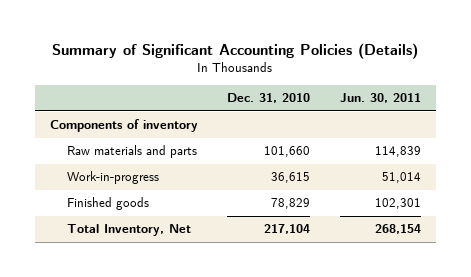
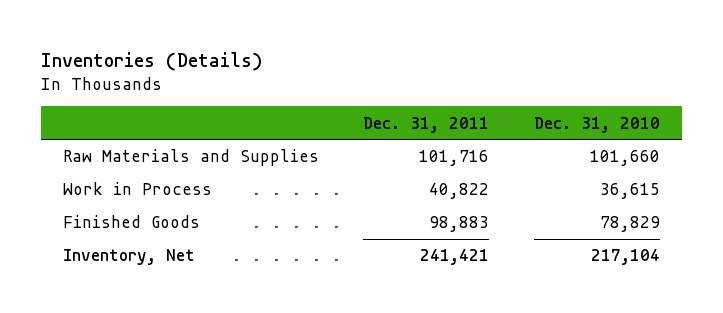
[52,42,419,59] Summary of Significant Accounting Policies (Details) -> [40,51,263,71] Inventories (Details)
[339,93,421,104] Jun. 30, 2011 -> none
none -> [363,116,490,133] Dec. 31, 2011
[49,119,198,133] Components of inventory -> none
[67,145,198,159] Raw materials and parts -> [63,149,320,167] Raw Materials and Supplies
[67,171,160,185] Work-in-progress -> [63,182,213,196] Work in Process
[67,197,150,211] Finished goods -> [63,215,201,229] Finished Goods
[67,224,192,237] Total Inventory, Net -> [63,249,196,266] Inventory, Net

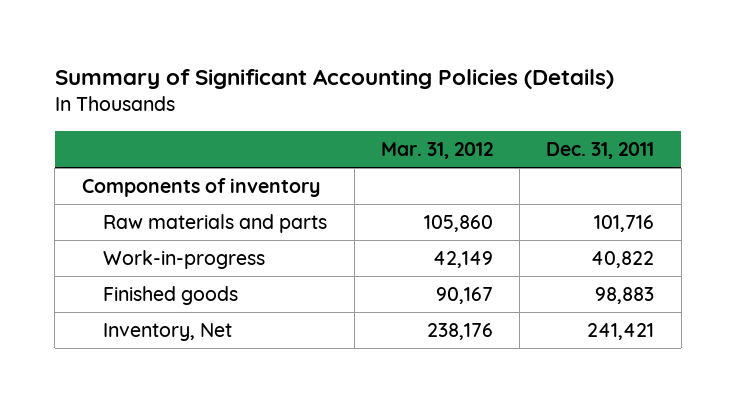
[40,51,263,71] Inventories (Details) -> [54,68,614,89] Summary of Significant Accounting Policies (Details)
[533,116,660,133] Dec. 31, 2010 -> none
none -> [380,141,493,159] Mar. 31, 2012
none -> [81,178,320,198] Components of inventory
[63,149,320,167] Raw Materials and Supplies -> [103,214,328,234] Raw materials and parts
[63,182,213,196] Work in Process -> [103,250,266,270] Work-in-progress
[63,215,201,229] Finished Goods -> [103,286,239,306] Finished goods

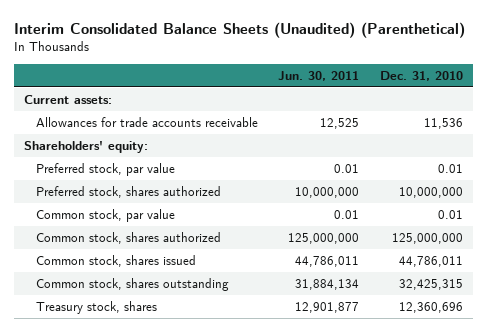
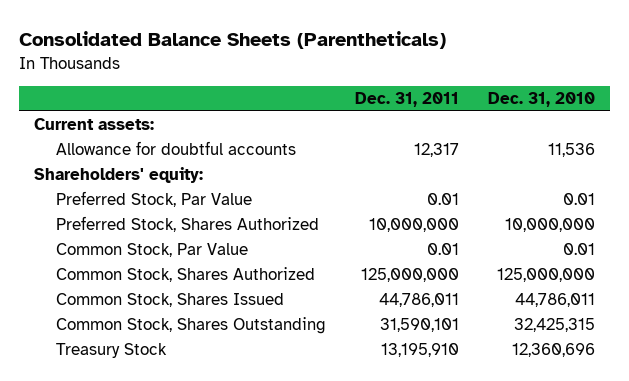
[13,21,465,38] Interim Consolidated Balance Sheets (Unaudited) (Parenthetical) -> [19,30,447,49] Consolidated Balance Sheets (Parentheticals)
[278,70,360,81] Jun. 30, 2011 -> none
none -> [354,92,459,108] Dec. 31, 2011
[35,116,258,127] Allowances for trade accounts receivable -> [55,141,296,156] Allowance for doubtful accounts
[35,162,175,176] Preferred stock, par value -> [55,191,252,208] Preferred Stock, Par Value
[35,185,221,198] Preferred stock, shares authorized -> [55,216,319,233] Preferred Stock, Shares Authorized
[35,208,175,222] Common stock, par value -> [55,243,248,258] Common Stock, Par Value
[35,231,221,244] Common stock, shares authorized -> [55,267,315,283] Common Stock, Shares Authorized
[35,254,196,267] Common stock, shares issued -> [55,293,284,308] Common Stock, Shares Issued
[35,277,229,291] Common stock, shares outstanding -> [55,317,326,335] Common Stock, Shares Outstanding
[35,300,157,314] Treasury stock, shares -> [55,343,167,359] Treasury Stock

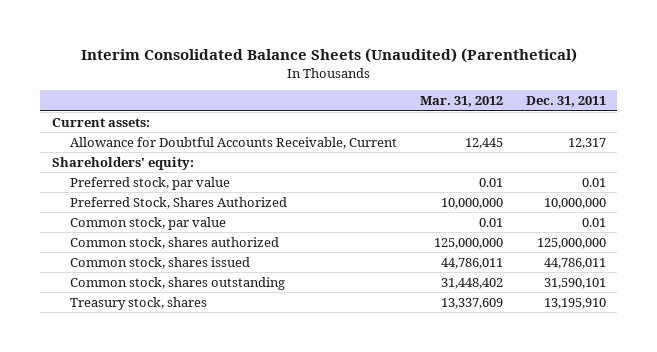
[19,30,447,49] Consolidated Balance Sheets (Parentheticals) -> [80,48,577,64] Interim Consolidated Balance Sheets (Unaudited) (Parenthetical)
[487,92,595,108] Dec. 31, 2010 -> none
none -> [419,96,503,108] Mar. 31, 2012
[55,141,296,156] Allowance for doubtful accounts -> [69,136,397,149] Allowance for Doubtful Accounts Receivable, Current
[55,191,252,208] Preferred Stock, Par Value -> [69,176,230,190] Preferred stock, par value
[55,243,248,258] Common Stock, Par Value -> [69,216,226,230] Common stock, par value
[55,267,315,283] Common Stock, Shares Authorized -> [69,236,279,249] Common stock, shares authorized
[55,293,284,308] Common Stock, Shares Issued -> [69,256,250,269] Common stock, shares issued
[55,317,326,335] Common Stock, Shares Outstanding -> [69,276,285,290] Common stock, shares outstanding
[55,343,167,359] Treasury Stock -> [69,296,207,310] Treasury stock, shares

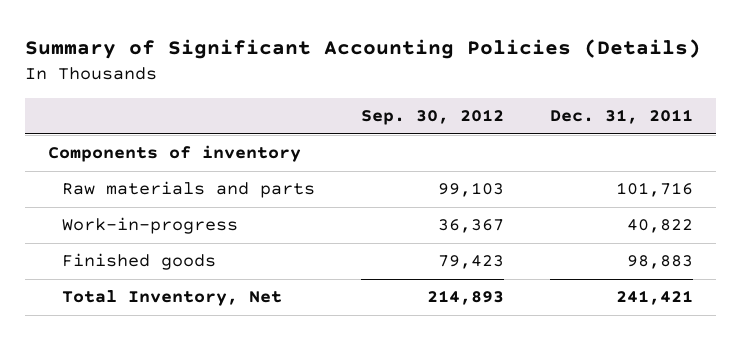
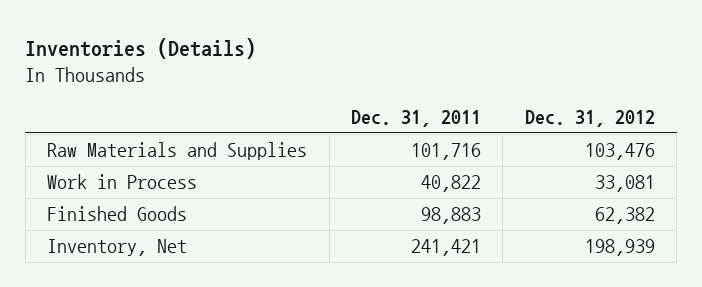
[24,39,701,60] Summary of Significant Accounting Policies (Details) -> [25,38,257,60] Inventories (Details)
[361,109,505,126] Sep. 30, 2012 -> none
none -> [524,109,655,127] Dec. 31, 2012
[47,145,301,163] Components of inventory -> none
[62,181,316,199] Raw materials and parts -> [47,142,308,161] Raw Materials and Supplies
[62,217,239,235] Work-in-progress -> [47,174,198,190] Work in Process
[62,253,217,271] Finished goods -> [47,206,188,222] Finished Goods
[62,290,283,307] Total Inventory, Net -> [47,239,188,257] Inventory, Net

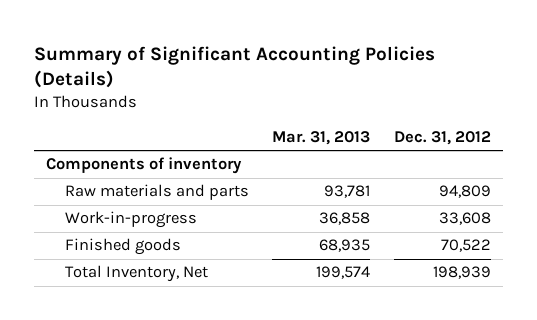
[25,38,257,60] Inventories (Details) -> [34,45,436,89] Summary of Significant Accounting Policies (Details)
[351,109,482,127] Dec. 31, 2011 -> none
none -> [272,131,371,146] Mar. 31, 2013
none -> [46,157,243,175] Components of inventory
[47,142,308,161] Raw Materials and Supplies -> [64,184,249,201] Raw materials and parts
[584,143,655,161] 103,476 -> [438,185,491,199] 94,809
[47,174,198,190] Work in Process -> [64,211,197,229] Work-in-progress
[594,175,655,193] 33,081 -> [438,212,491,226] 33,608
[47,206,188,222] Finished Goods -> [64,238,181,256] Finished goods
[594,207,655,225] 62,382 -> [440,239,491,253] 70,522
[47,239,188,257] Inventory, Net -> [64,265,208,283] Total Inventory, Net

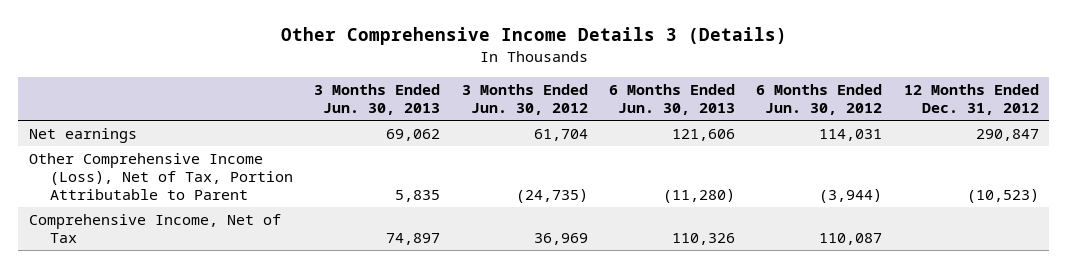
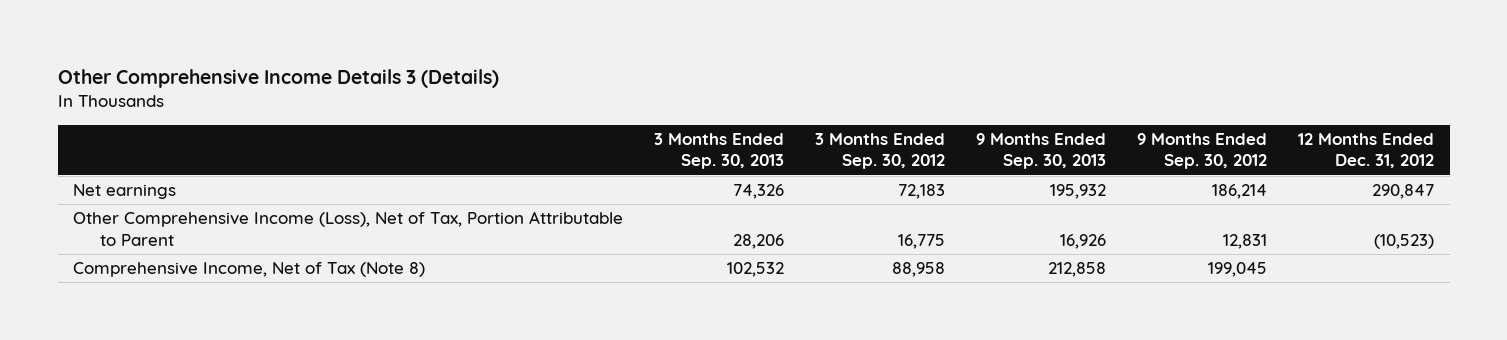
[314,84,441,116] 3 Months Ended Jun. 30, 2013 -> none
[461,84,588,116] 3 Months Ended Jun. 30, 2012 -> none
[609,84,736,116] 6 Months Ended Jun. 30, 2013 -> none
[756,84,883,116] 6 Months Ended Jun. 30, 2012 -> none
none -> [654,132,785,170] 3 Months Ended Sep. 30, 2013
none -> [815,132,946,170] 3 Months Ended Sep. 30, 2012
none -> [976,132,1107,170] 9 Months Ended Sep. 30, 2013
none -> [1137,132,1268,170] 9 Months Ended Sep. 30, 2012
[28,214,281,244] Comprehensive Income, Net of Tax -> [73,262,426,278] Comprehensive Income, Net of Tax (Note 8)

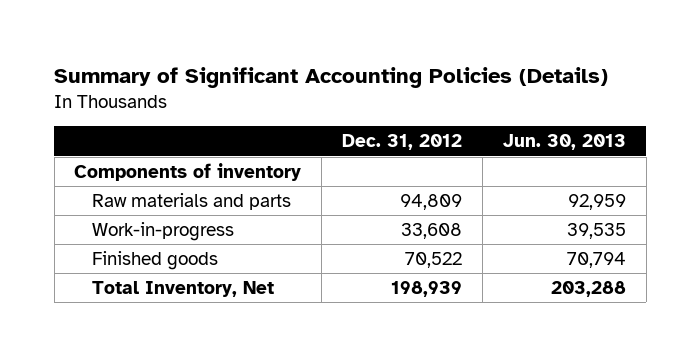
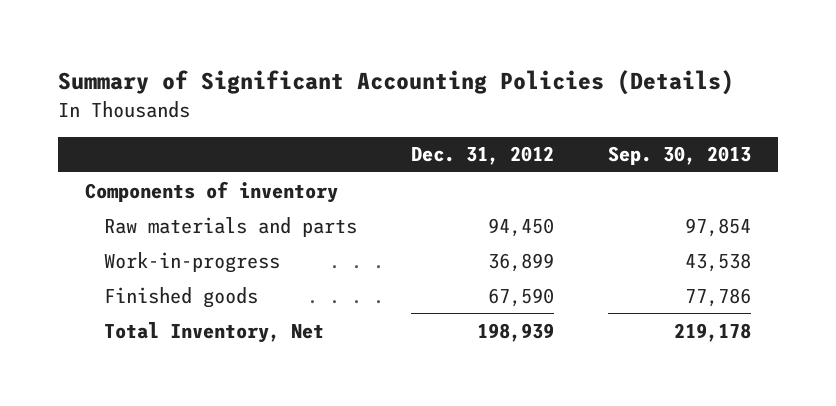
[502,134,626,151] Jun. 30, 2013 -> none
none -> [607,146,751,166] Sep. 30, 2013
[400,194,463,211] 94,809 -> [487,217,554,237] 94,450
[401,223,463,240] 33,608 -> [487,252,554,272] 36,899
[405,252,463,269] 70,522 -> [487,287,554,307] 67,590

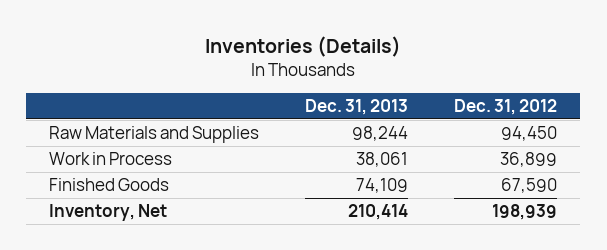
[58,70,735,96] Summary of Significant Accounting Policies (Details) -> [205,35,402,57] Inventories (Details)
[607,146,751,166] Sep. 30, 2013 -> none
none -> [305,98,409,115] Dec. 31, 2013
[85,180,339,203] Components of inventory -> none
[103,216,357,237] Raw materials and parts -> [49,126,260,144] Raw Materials and Supplies
[103,251,280,273] Work-in-progress -> [49,152,173,166] Work in Process
[103,286,258,308] Finished goods -> [49,178,170,192] Finished Goods
[103,321,324,343] Total Inventory, Net -> [49,204,168,222] Inventory, Net

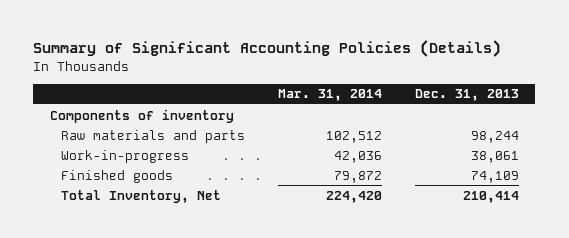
[205,35,402,57] Inventories (Details) -> [33,40,502,58] Summary of Significant Accounting Policies (Details)
[454,98,558,115] Dec. 31, 2012 -> none
none -> [278,89,383,102] Mar. 31, 2014
none -> [49,108,234,123] Components of inventory
[49,126,260,144] Raw Materials and Supplies -> [61,129,246,143] Raw materials and parts
[49,152,173,166] Work in Process -> [61,149,190,163] Work-in-progress
[49,178,170,192] Finished Goods -> [61,169,174,183] Finished goods
[49,204,168,222] Inventory, Net -> [61,189,222,203] Total Inventory, Net

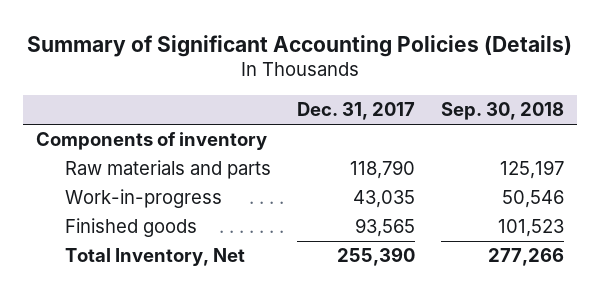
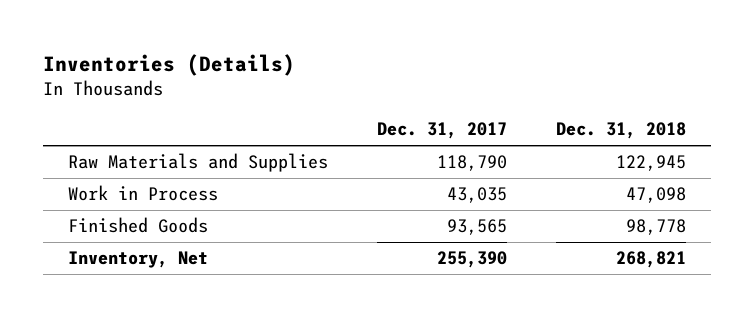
[26,34,572,57] Summary of Significant Accounting Policies (Details) -> [43,54,296,77] Inventories (Details)
[440,102,564,121] Sep. 30, 2018 -> none
none -> [556,122,687,140] Dec. 31, 2018
[36,132,268,151] Components of inventory -> none
[65,160,272,180] Raw materials and parts -> [67,153,328,173] Raw Materials and Supplies
[65,189,223,209] Work-in-progress -> [67,185,218,202] Work in Process
[65,218,198,238] Finished goods -> [67,217,208,234] Finished Goods
[65,248,246,267] Total Inventory, Net -> [67,251,208,269] Inventory, Net

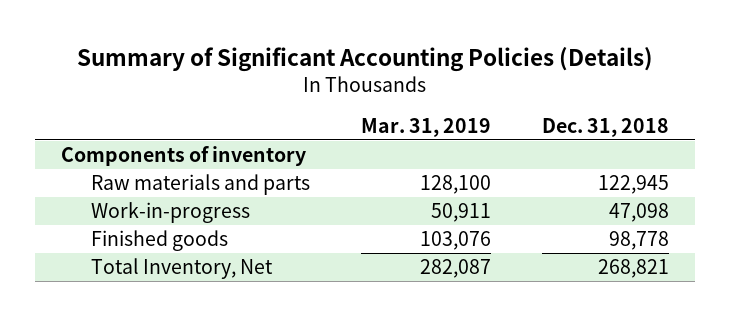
[43,54,296,77] Inventories (Details) -> [77,46,654,72] Summary of Significant Accounting Policies (Details)
[377,122,508,140] Dec. 31, 2017 -> none
none -> [361,117,492,137] Mar. 31, 2019
none -> [61,146,307,167] Components of inventory
[67,153,328,173] Raw Materials and Supplies -> [90,174,310,196] Raw materials and parts
[67,185,218,202] Work in Process -> [90,202,250,224] Work-in-progress
[67,217,208,234] Finished Goods -> [90,230,228,252] Finished goods
[67,251,208,269] Inventory, Net -> [90,258,273,280] Total Inventory, Net

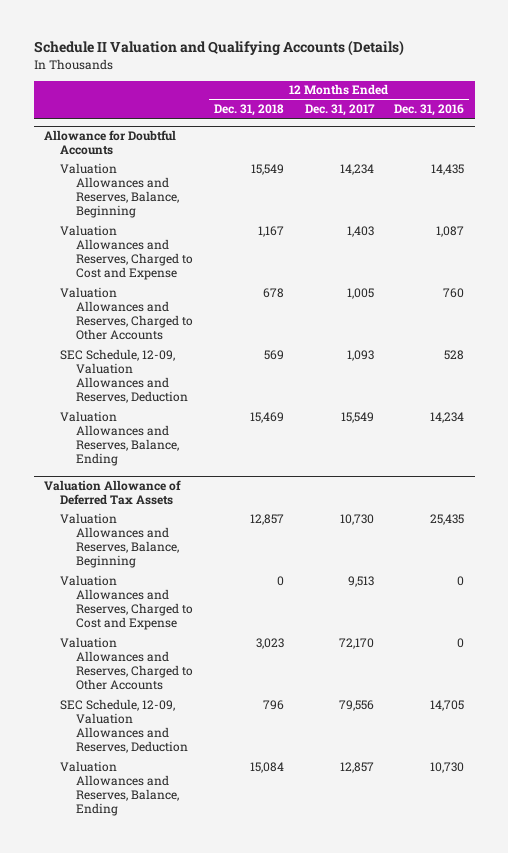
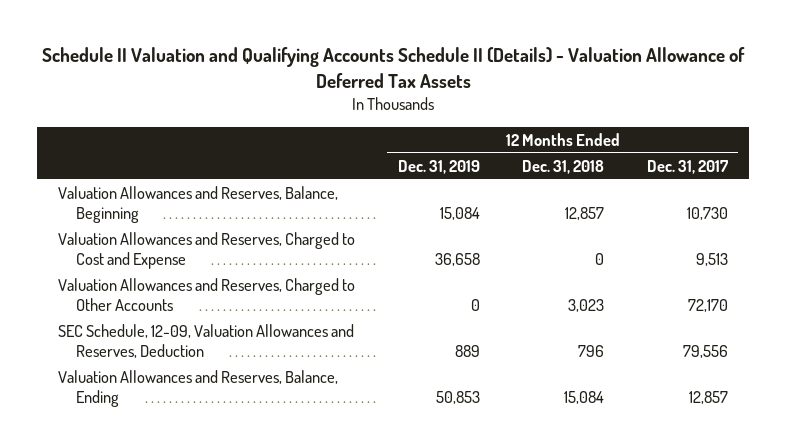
[33,40,404,57] Schedule II Valuation and Qualifying Accounts (Details) -> [41,47,745,88] Schedule II Valuation and Qualifying Accounts Schedule II (Details) - Valuation Allowance of Deferred Tax Assets
[394,104,465,117] Dec. 31, 2016 -> none
none -> [397,159,480,174] Dec. 31, 2019
[44,129,177,156] Allowance for Doubtful Accounts -> none
[60,162,180,219] Valuation Allowances and Reserves, Balance, Beginning -> none
[60,224,194,281] Valuation Allowances and Reserves, Charged to Cost and Expense -> none
[60,286,194,341] Valuation Allowances and Reserves, Charged to Other Accounts -> none
[60,348,189,404] SEC Schedule, 12-09, Valuation Allowances and Reserves, Deduction -> none
[60,410,180,467] Valuation Allowances and Reserves, Balance, Ending -> none
[44,479,182,506] Valuation Allowance of Deferred Tax Assets -> none

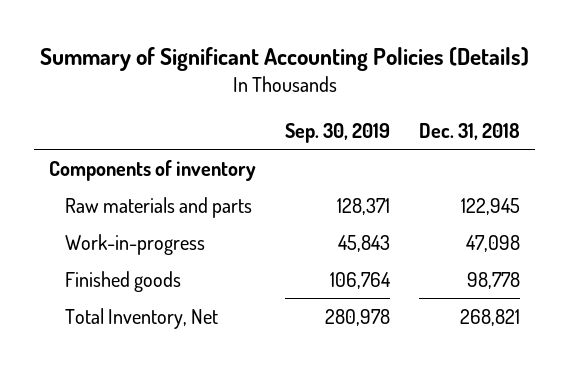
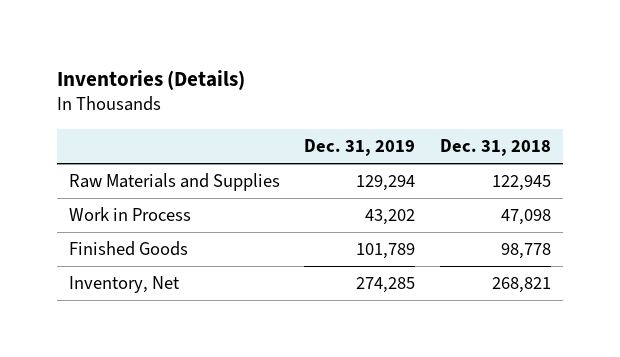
[39,47,529,72] Summary of Significant Accounting Policies (Details) -> [57,69,246,90] Inventories (Details)
[285,123,391,144] Sep. 30, 2019 -> none
none -> [304,138,416,156] Dec. 31, 2019
[48,159,256,181] Components of inventory -> none
[64,196,252,218] Raw materials and parts -> [69,173,281,192] Raw Materials and Supplies
[64,233,205,255] Work-in-progress -> [69,207,192,222] Work in Process
[64,270,181,292] Finished goods -> [69,241,189,257] Finished Goods
[64,307,218,329] Total Inventory, Net -> [69,276,181,294] Inventory, Net

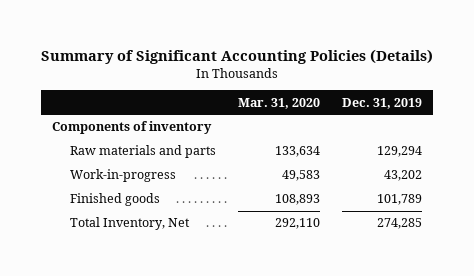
[57,69,246,90] Inventories (Details) -> [40,48,433,64] Summary of Significant Accounting Policies (Details)
[439,138,551,156] Dec. 31, 2018 -> none
none -> [237,97,320,109] Mar. 31, 2020
none -> [51,121,212,135] Components of inventory
[69,173,281,192] Raw Materials and Supplies -> [69,145,216,159] Raw materials and parts
[69,207,192,222] Work in Process -> [69,169,176,183] Work-in-progress
[69,241,189,257] Finished Goods -> [69,193,160,207] Finished goods
[69,276,181,294] Inventory, Net -> [69,217,190,231] Total Inventory, Net

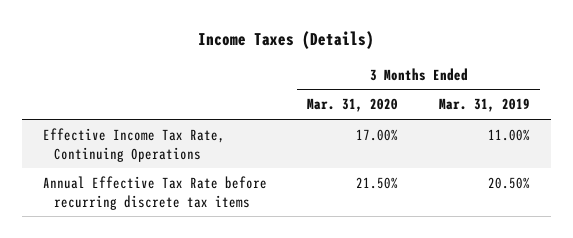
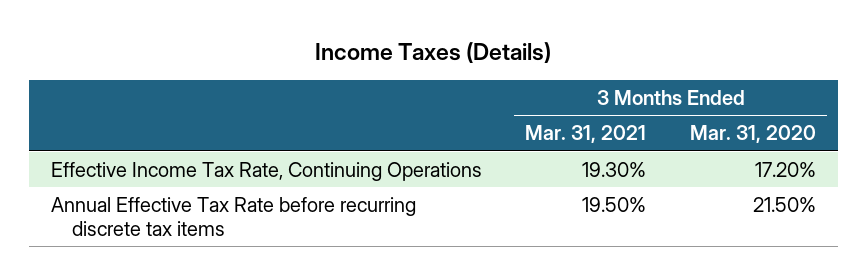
[439,98,531,113] Mar. 31, 2019 -> none
none -> [525,125,647,144] Mar. 31, 2021
[356,129,399,142] 17.00% -> [754,161,816,177] 17.20%

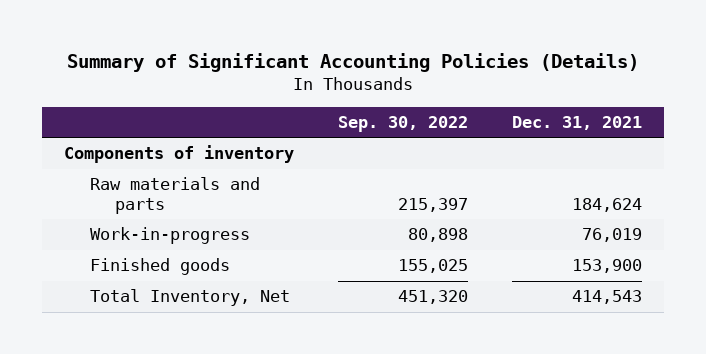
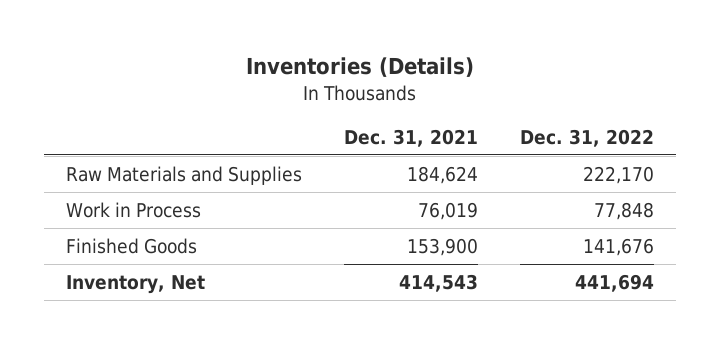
[67,53,640,73] Summary of Significant Accounting Policies (Details) -> [245,56,474,77] Inventories (Details)
[338,116,469,133] Sep. 30, 2022 -> none
none -> [520,128,655,147] Dec. 31, 2022
[64,145,295,164] Components of inventory -> none
[89,177,260,214] Raw materials and parts -> [65,166,302,186] Raw Materials and Supplies
[89,227,250,245] Work-in-progress -> [65,202,201,219] Work in Process
[89,258,230,276] Finished goods -> [65,238,197,255] Finished Goods
[89,289,290,307] Total Inventory, Net -> [65,275,205,295] Inventory, Net

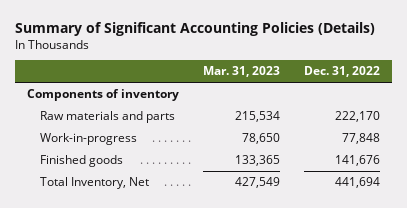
[245,56,474,77] Inventories (Details) -> [15,22,376,37] Summary of Significant Accounting Policies (Details)
[343,128,478,147] Dec. 31, 2021 -> none
none -> [202,66,280,78] Mar. 31, 2023
none -> [26,88,179,101] Components of inventory
[65,166,302,186] Raw Materials and Supplies -> [39,110,175,123] Raw materials and parts
[65,202,201,219] Work in Process -> [39,132,137,145] Work-in-progress
[65,238,197,255] Finished Goods -> [39,154,123,167] Finished goods
[65,275,205,295] Inventory, Net -> [39,176,149,189] Total Inventory, Net

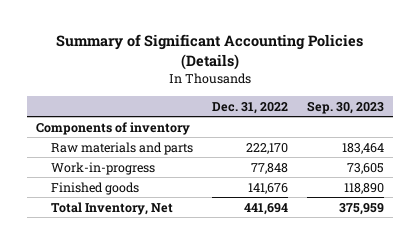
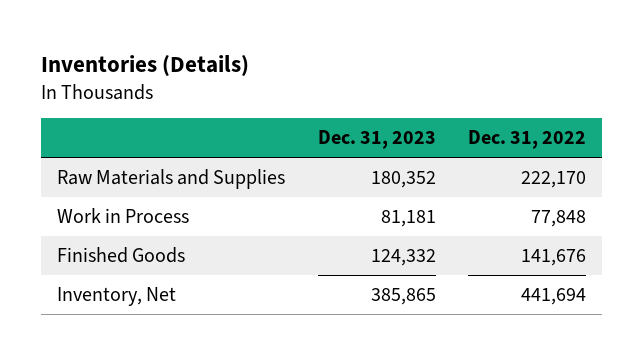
[55,34,363,71] Summary of Significant Accounting Policies (Details) -> [41,54,250,77] Inventories (Details)
[306,100,384,114] Sep. 30, 2023 -> none
none -> [317,130,436,150] Dec. 31, 2023
[35,121,190,135] Components of inventory -> none
[51,141,194,155] Raw materials and parts -> [57,168,286,189] Raw Materials and Supplies
[51,161,156,175] Work-in-progress -> [57,207,190,223] Work in Process
[51,181,140,195] Finished goods -> [57,246,186,263] Finished Goods
[51,201,174,215] Total Inventory, Net -> [57,286,177,306] Inventory, Net

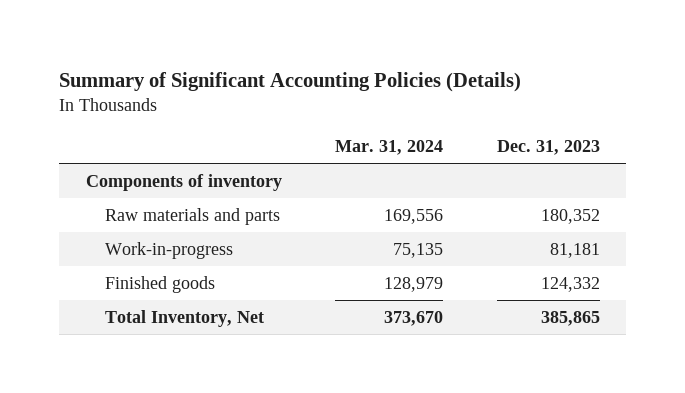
[41,54,250,77] Inventories (Details) -> [59,72,522,93] Summary of Significant Accounting Policies (Details)
[468,130,587,150] Dec. 31, 2022 -> none
none -> [335,140,444,156] Mar. 31, 2024
none -> [85,173,282,191] Components of inventory
[57,168,286,189] Raw Materials and Supplies -> [104,207,280,225] Raw materials and parts
[57,207,190,223] Work in Process -> [104,241,233,259] Work-in-progress
[57,246,186,263] Finished Goods -> [104,275,215,293] Finished goods
[57,286,177,306] Inventory, Net -> [104,309,264,327] Total Inventory, Net

